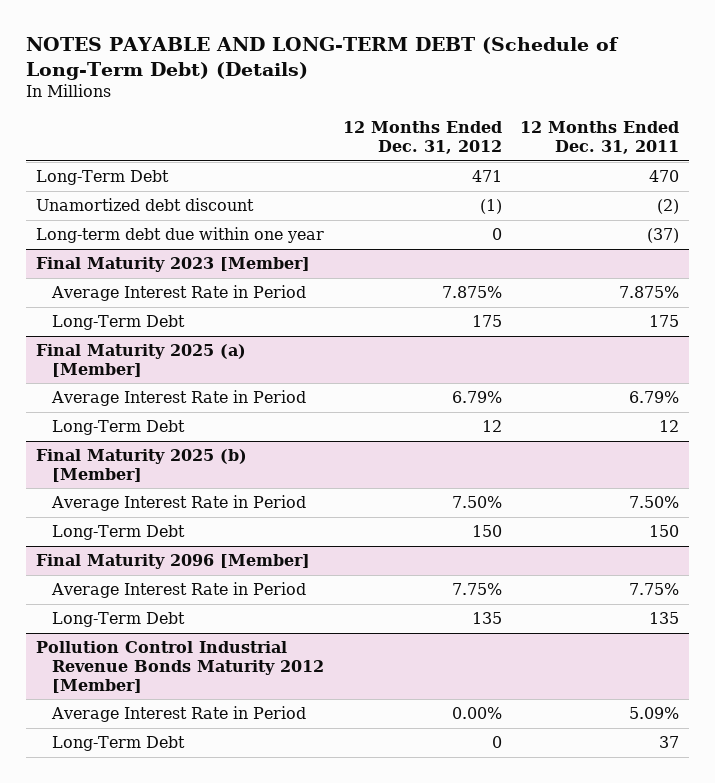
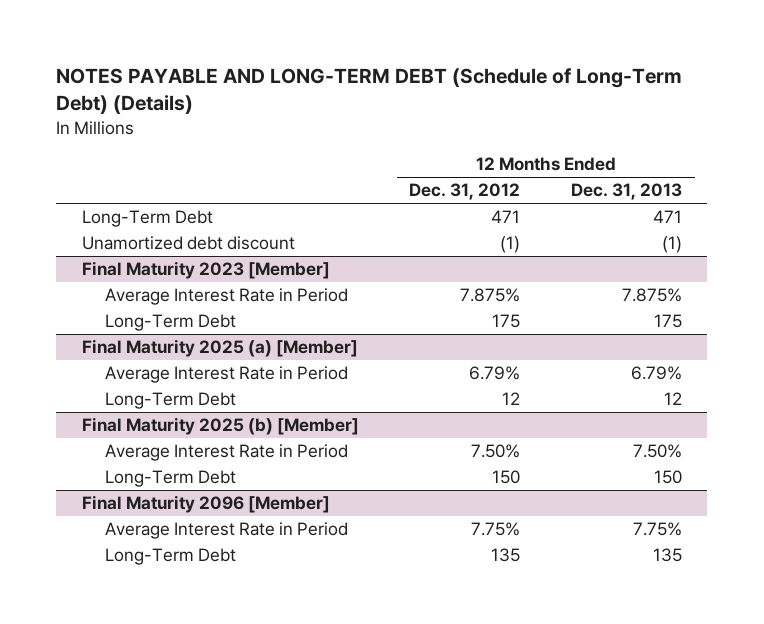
[520,121,680,155] 12 Months Ended Dec. 31, 2011 -> none
none -> [571,183,683,201] Dec. 31, 2013
[35,227,324,244] Long-term debt due within one year -> none
[35,641,324,693] Pollution Control Industrial Revenue Bonds Maturity 2012 [Member] -> none
[50,706,306,723] Average Interest Rate in Period -> none
[51,736,185,752] Long-Term Debt -> none

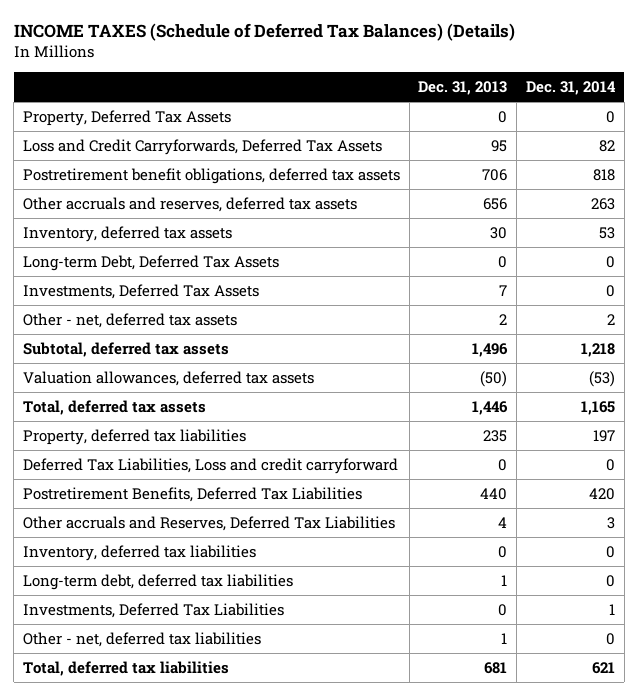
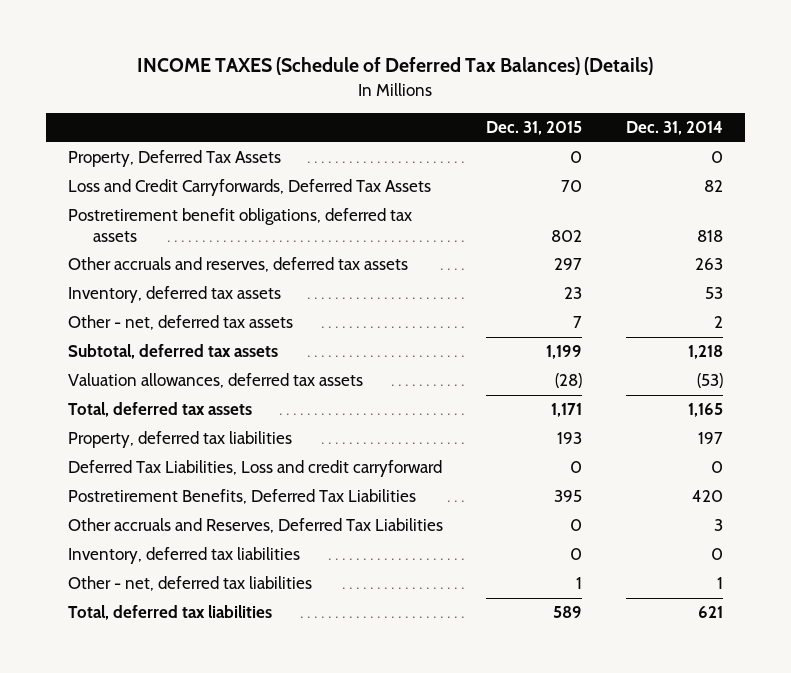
[418,80,508,95] Dec. 31, 2013 -> none
none -> [486,121,583,136] Dec. 31, 2015
[22,255,279,272] Long-term Debt, Deferred Tax Assets -> none
[22,284,259,300] Investments, Deferred Tax Assets -> none
[22,574,293,591] Long-term debt, deferred tax liabilities -> none
[22,603,284,619] Investments, Deferred Tax Liabilities -> none
[605,633,615,646] 0 -> [716,577,723,590] 1

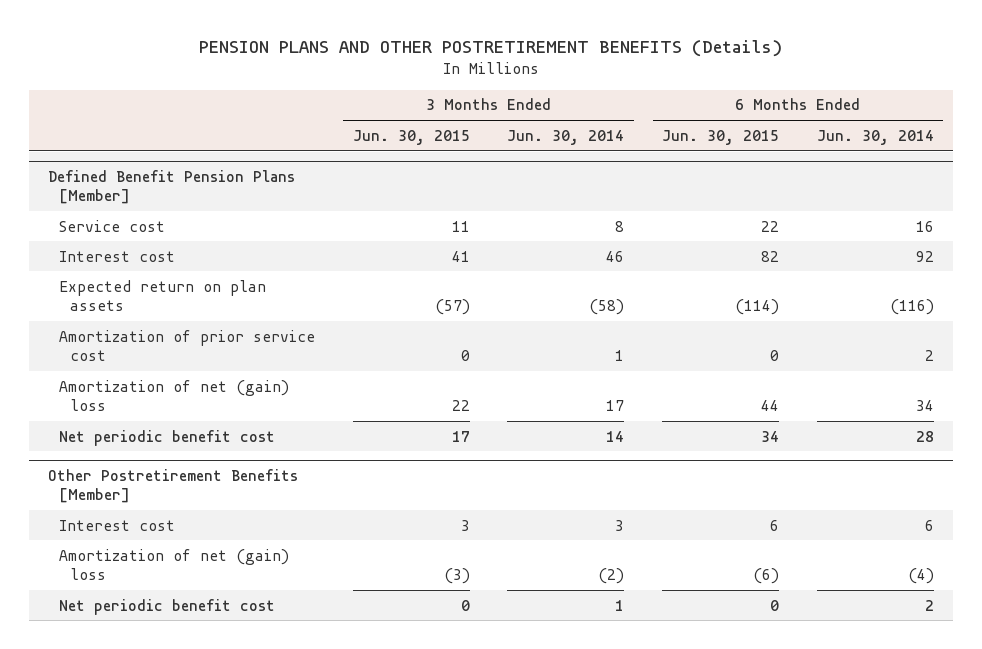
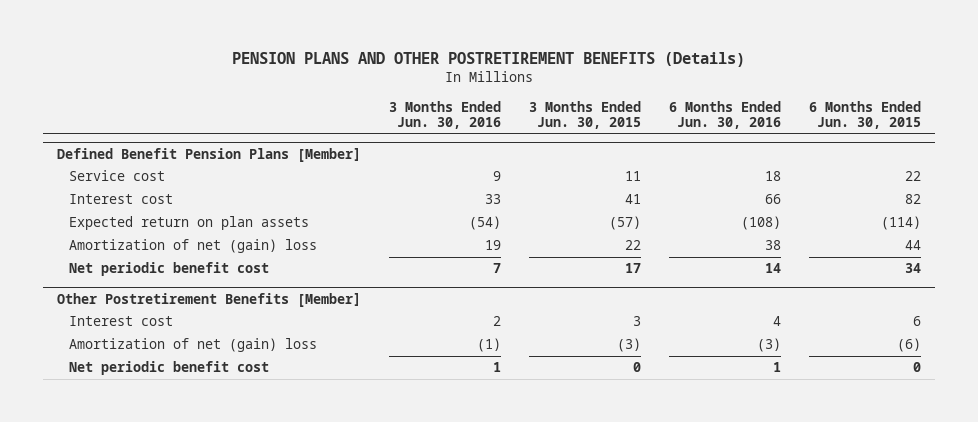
[507,129,625,145] Jun. 30, 2014 -> none
[817,129,935,145] Jun. 30, 2014 -> none
none -> [389,100,502,130] 3 Months Ended Jun. 30, 2016
none -> [669,100,782,130] 6 Months Ended Jun. 30, 2016
[58,329,315,361] Amortization of prior service cost -> none

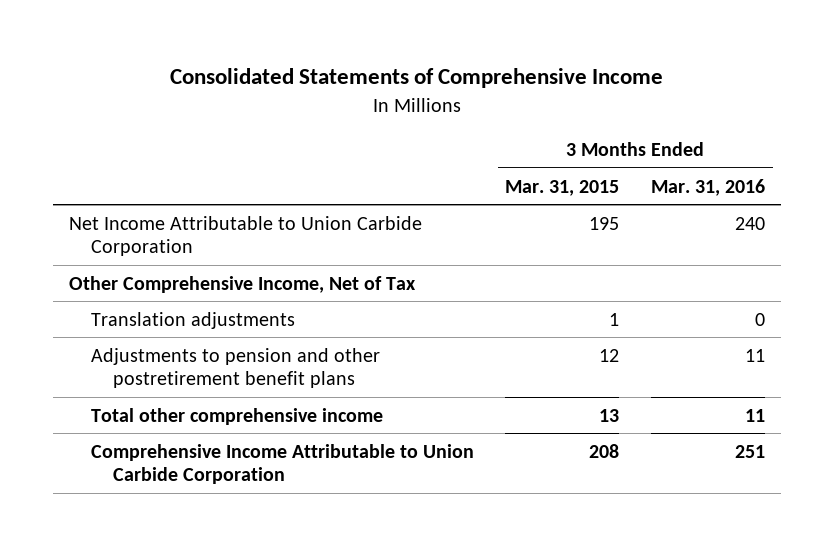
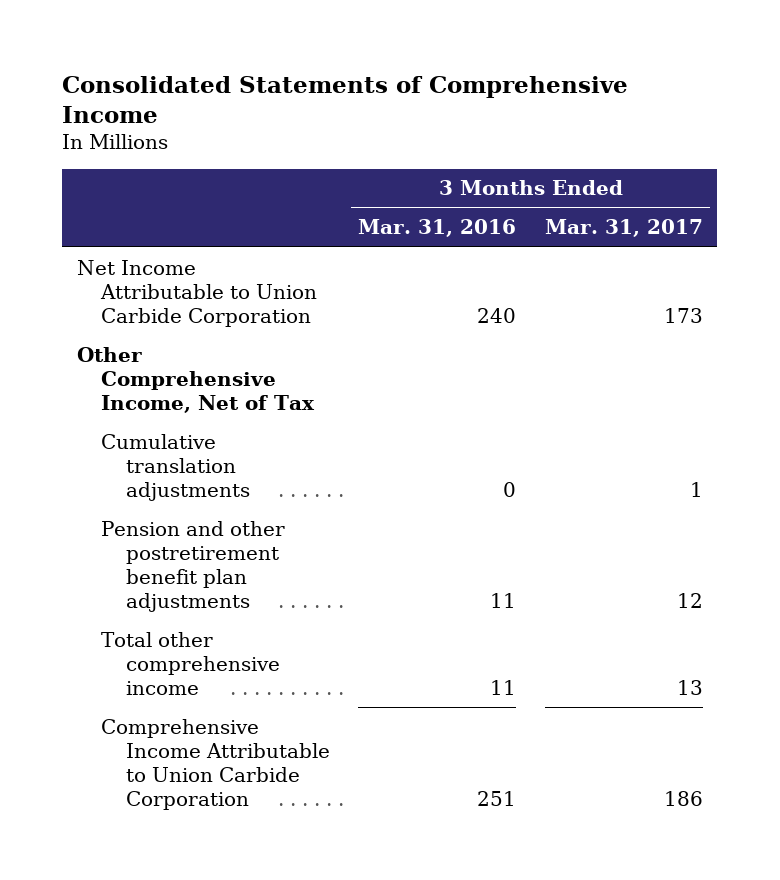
[505,179,620,196] Mar. 31, 2015 -> none
none -> [544,219,703,238] Mar. 31, 2017
[90,311,295,329] Translation adjustments -> [101,433,250,501] Cumulative translation adjustments
[90,347,380,389] Adjustments to pension and other postretirement benefit plans -> [101,520,286,612] Pension and other postretirement benefit plan adjustments

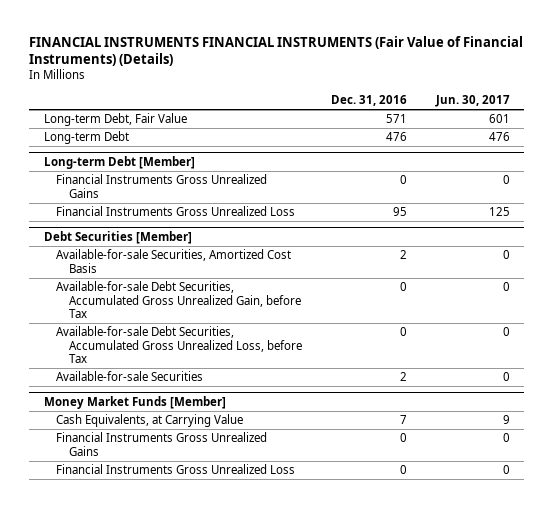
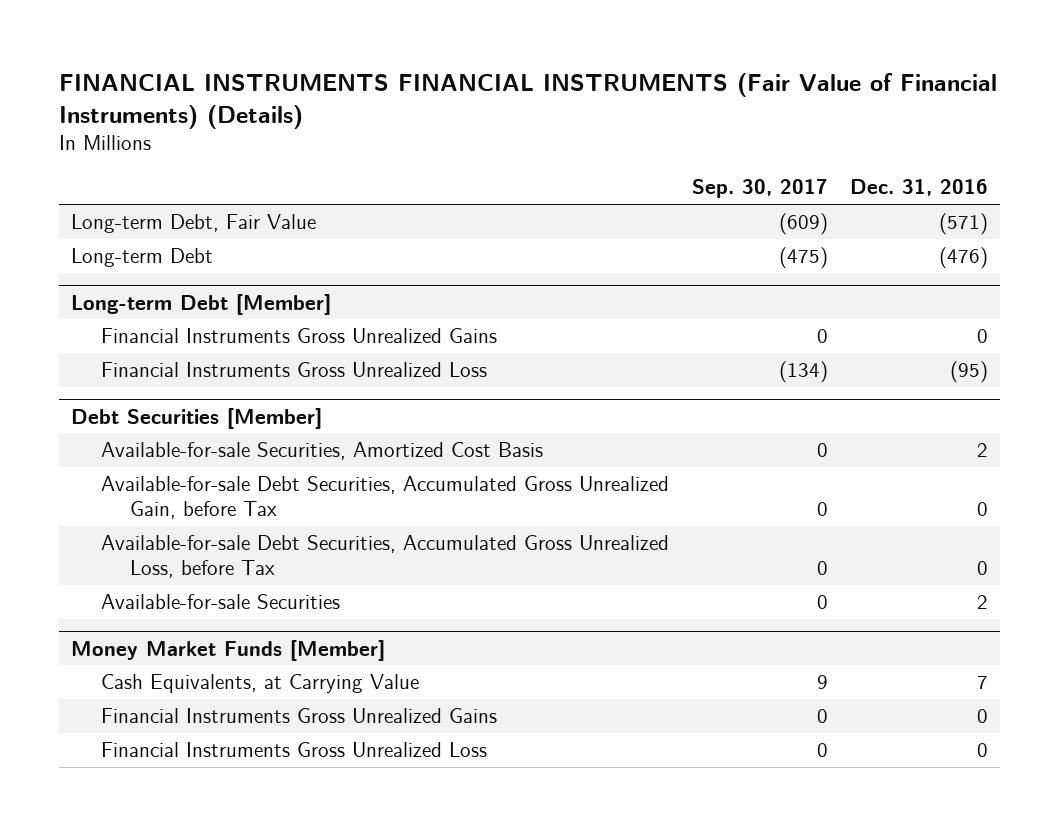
[434,94,510,107] Jun. 30, 2017 -> none
none -> [691,179,828,199] Sep. 30, 2017
[385,114,407,124] 571 -> [939,213,989,236] (571)
[385,132,407,142] 476 -> [939,247,989,270] (476)
[392,207,407,217] 95 -> [950,361,989,384] (95)

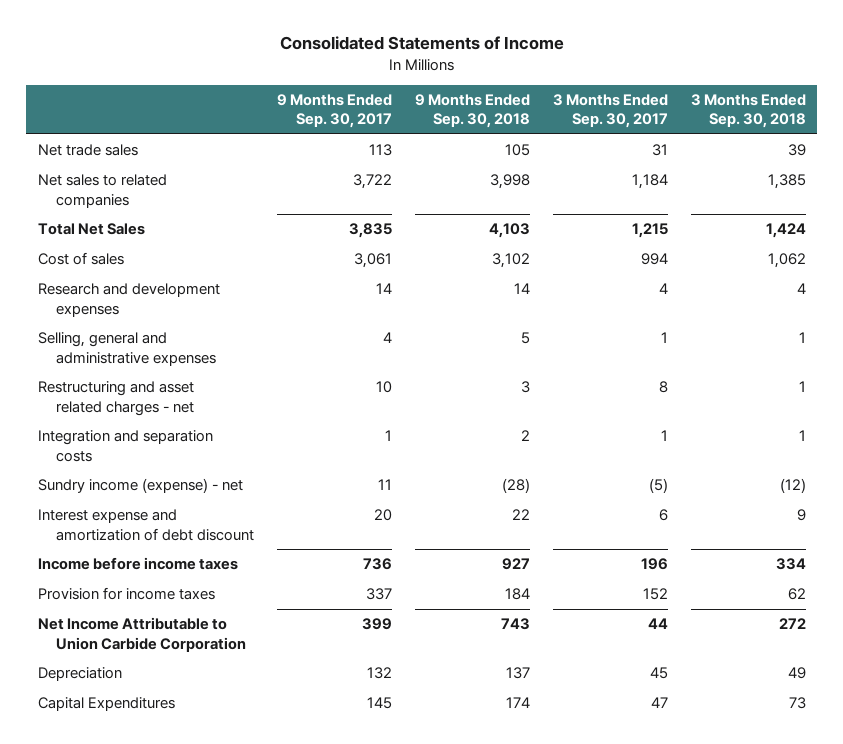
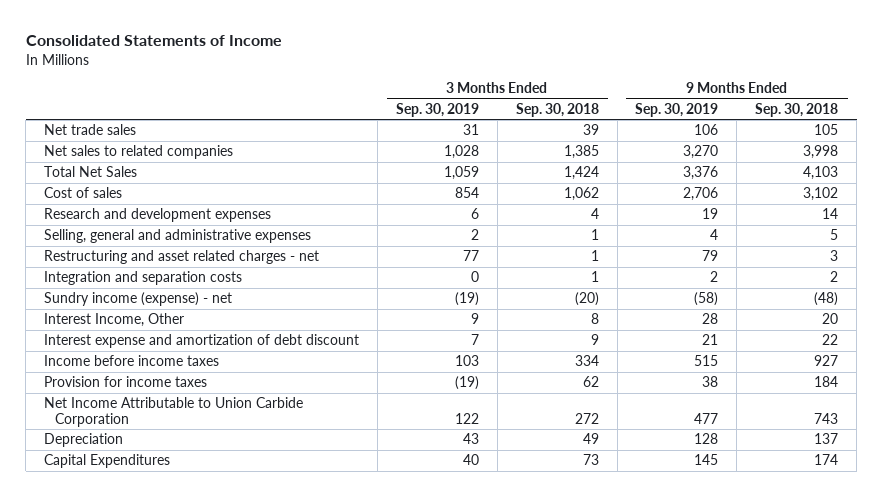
[277,93,393,129] 9 Months Ended Sep. 30, 2017 -> none
[552,93,668,129] 3 Months Ended Sep. 30, 2017 -> none
none -> [395,102,479,117] Sep. 30, 2019
none -> [635,102,719,117] Sep. 30, 2019
[501,478,530,494] (28) -> [814,292,839,307] (48)
[779,478,806,494] (12) -> [574,292,599,307] (20)
none -> [43,313,184,328] Interest Income, Other

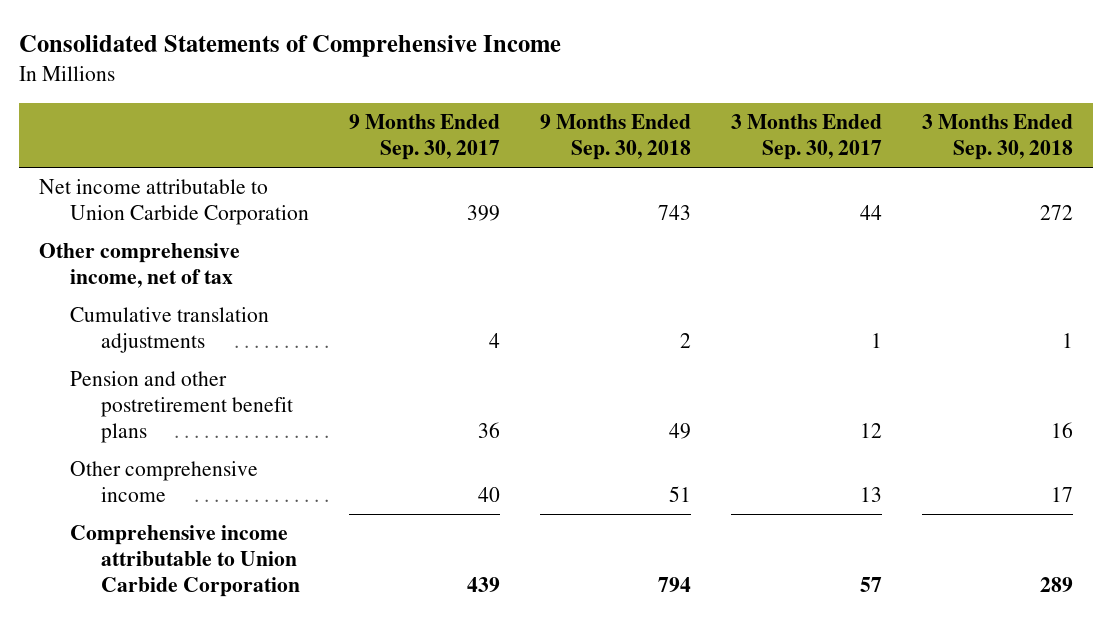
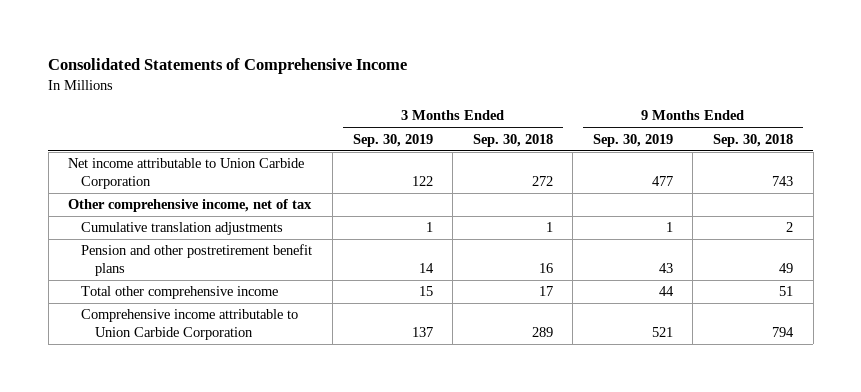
[348,114,500,160] 9 Months Ended Sep. 30, 2017 -> none
[731,114,883,160] 3 Months Ended Sep. 30, 2017 -> none
none -> [352,133,433,147] Sep. 30, 2019
none -> [592,133,673,147] Sep. 30, 2019
[69,461,258,503] Other comprehensive income -> [81,286,279,300] Total other comprehensive income

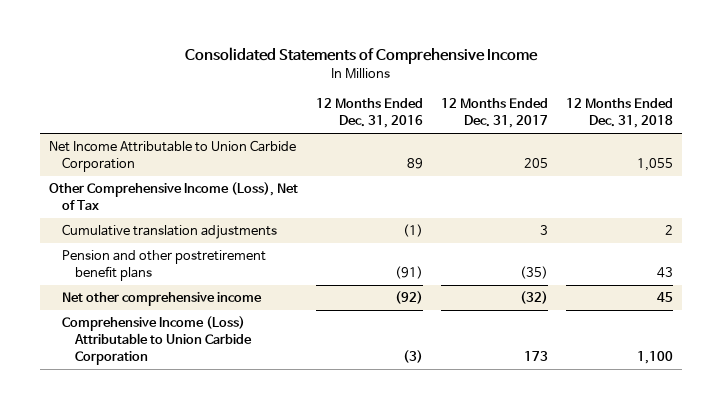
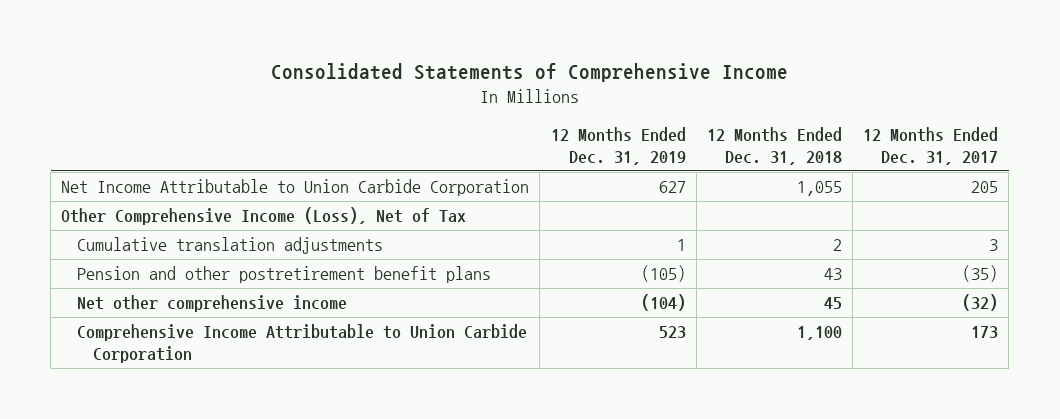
[316,98,424,129] 12 Months Ended Dec. 31, 2016 -> none
none -> [550,126,686,165] 12 Months Ended Dec. 31, 2019
[62,316,253,366] Comprehensive Income (Loss) Attributable to Union Carbide Corporation -> [77,324,528,364] Comprehensive Income Attributable to Union Carbide Corporation

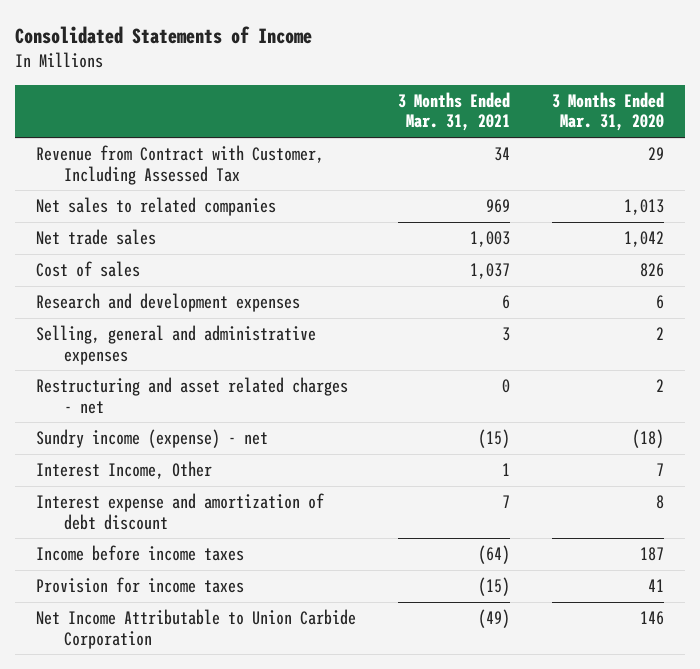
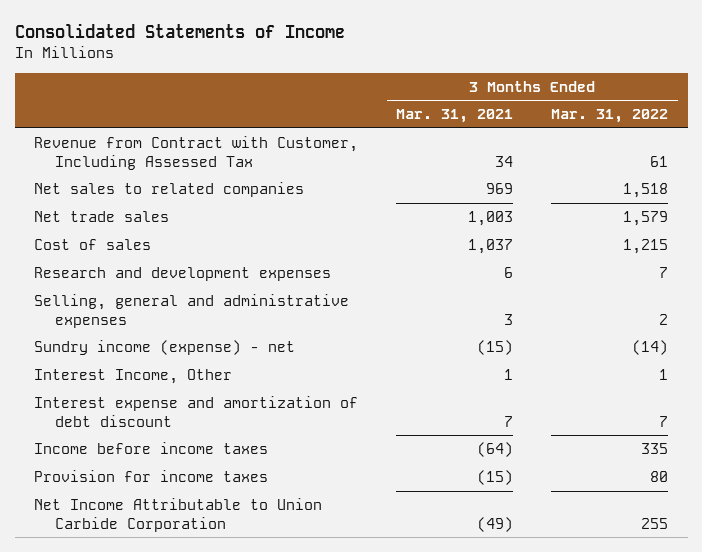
[551,91,664,132] 3 Months Ended Mar. 31, 2020 -> none
none -> [551,109,669,124] Mar. 31, 2022
[36,377,349,414] Restructuring and asset related charges - net -> none

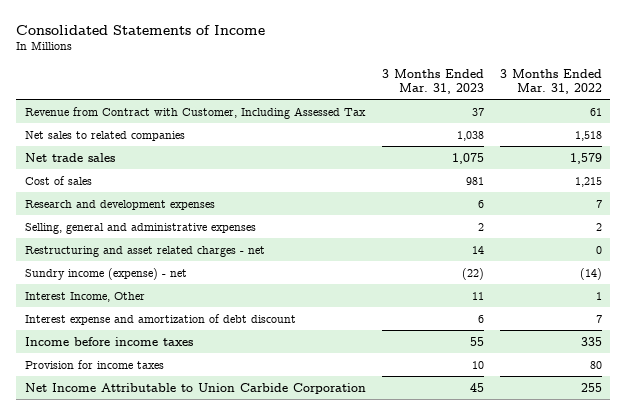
[396,109,514,124] Mar. 31, 2021 -> none
none -> [381,68,484,94] 3 Months Ended Mar. 31, 2023
none -> [24,245,265,257] Restructuring and asset related charges - net

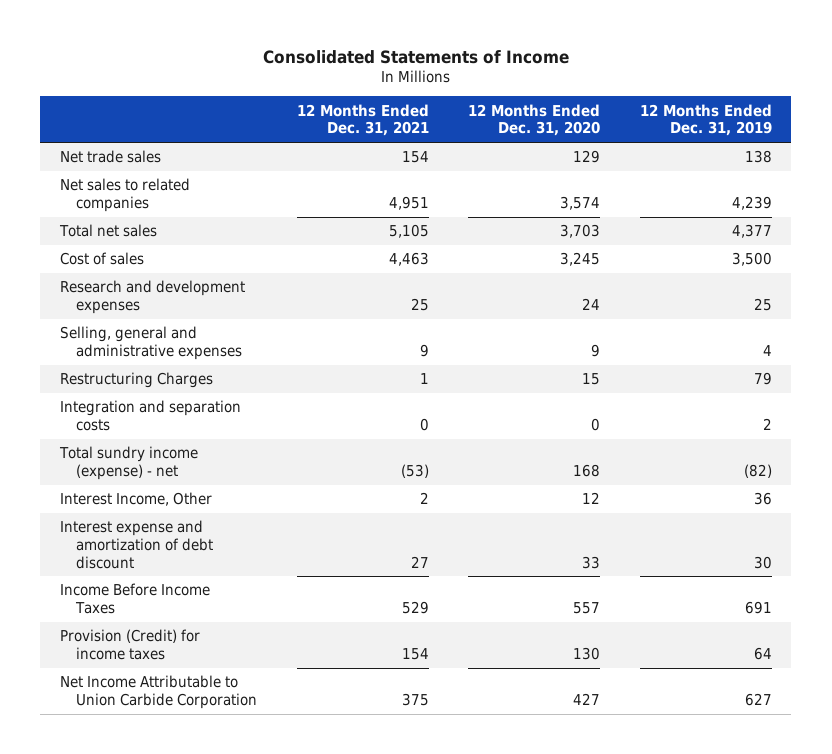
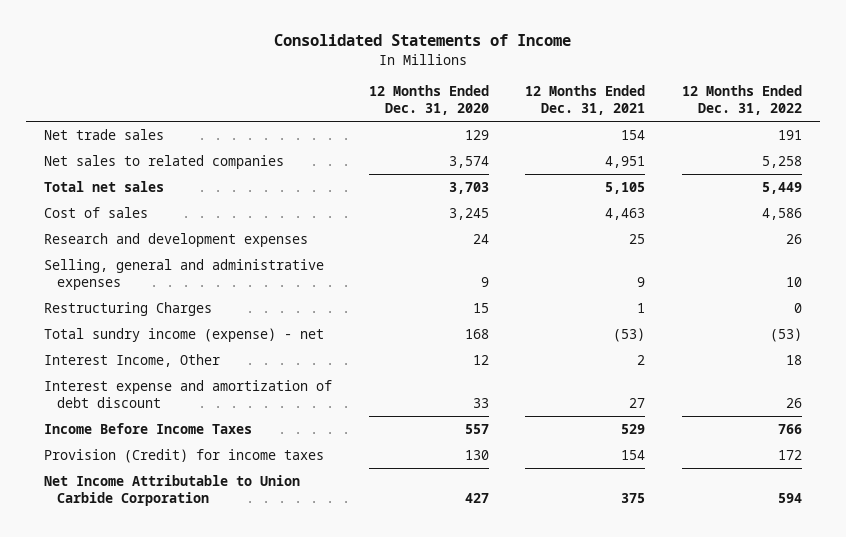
[639,103,772,137] 12 Months Ended Dec. 31, 2019 -> none
none -> [682,85,803,116] 12 Months Ended Dec. 31, 2022
[59,400,241,431] Integration and separation costs -> none

